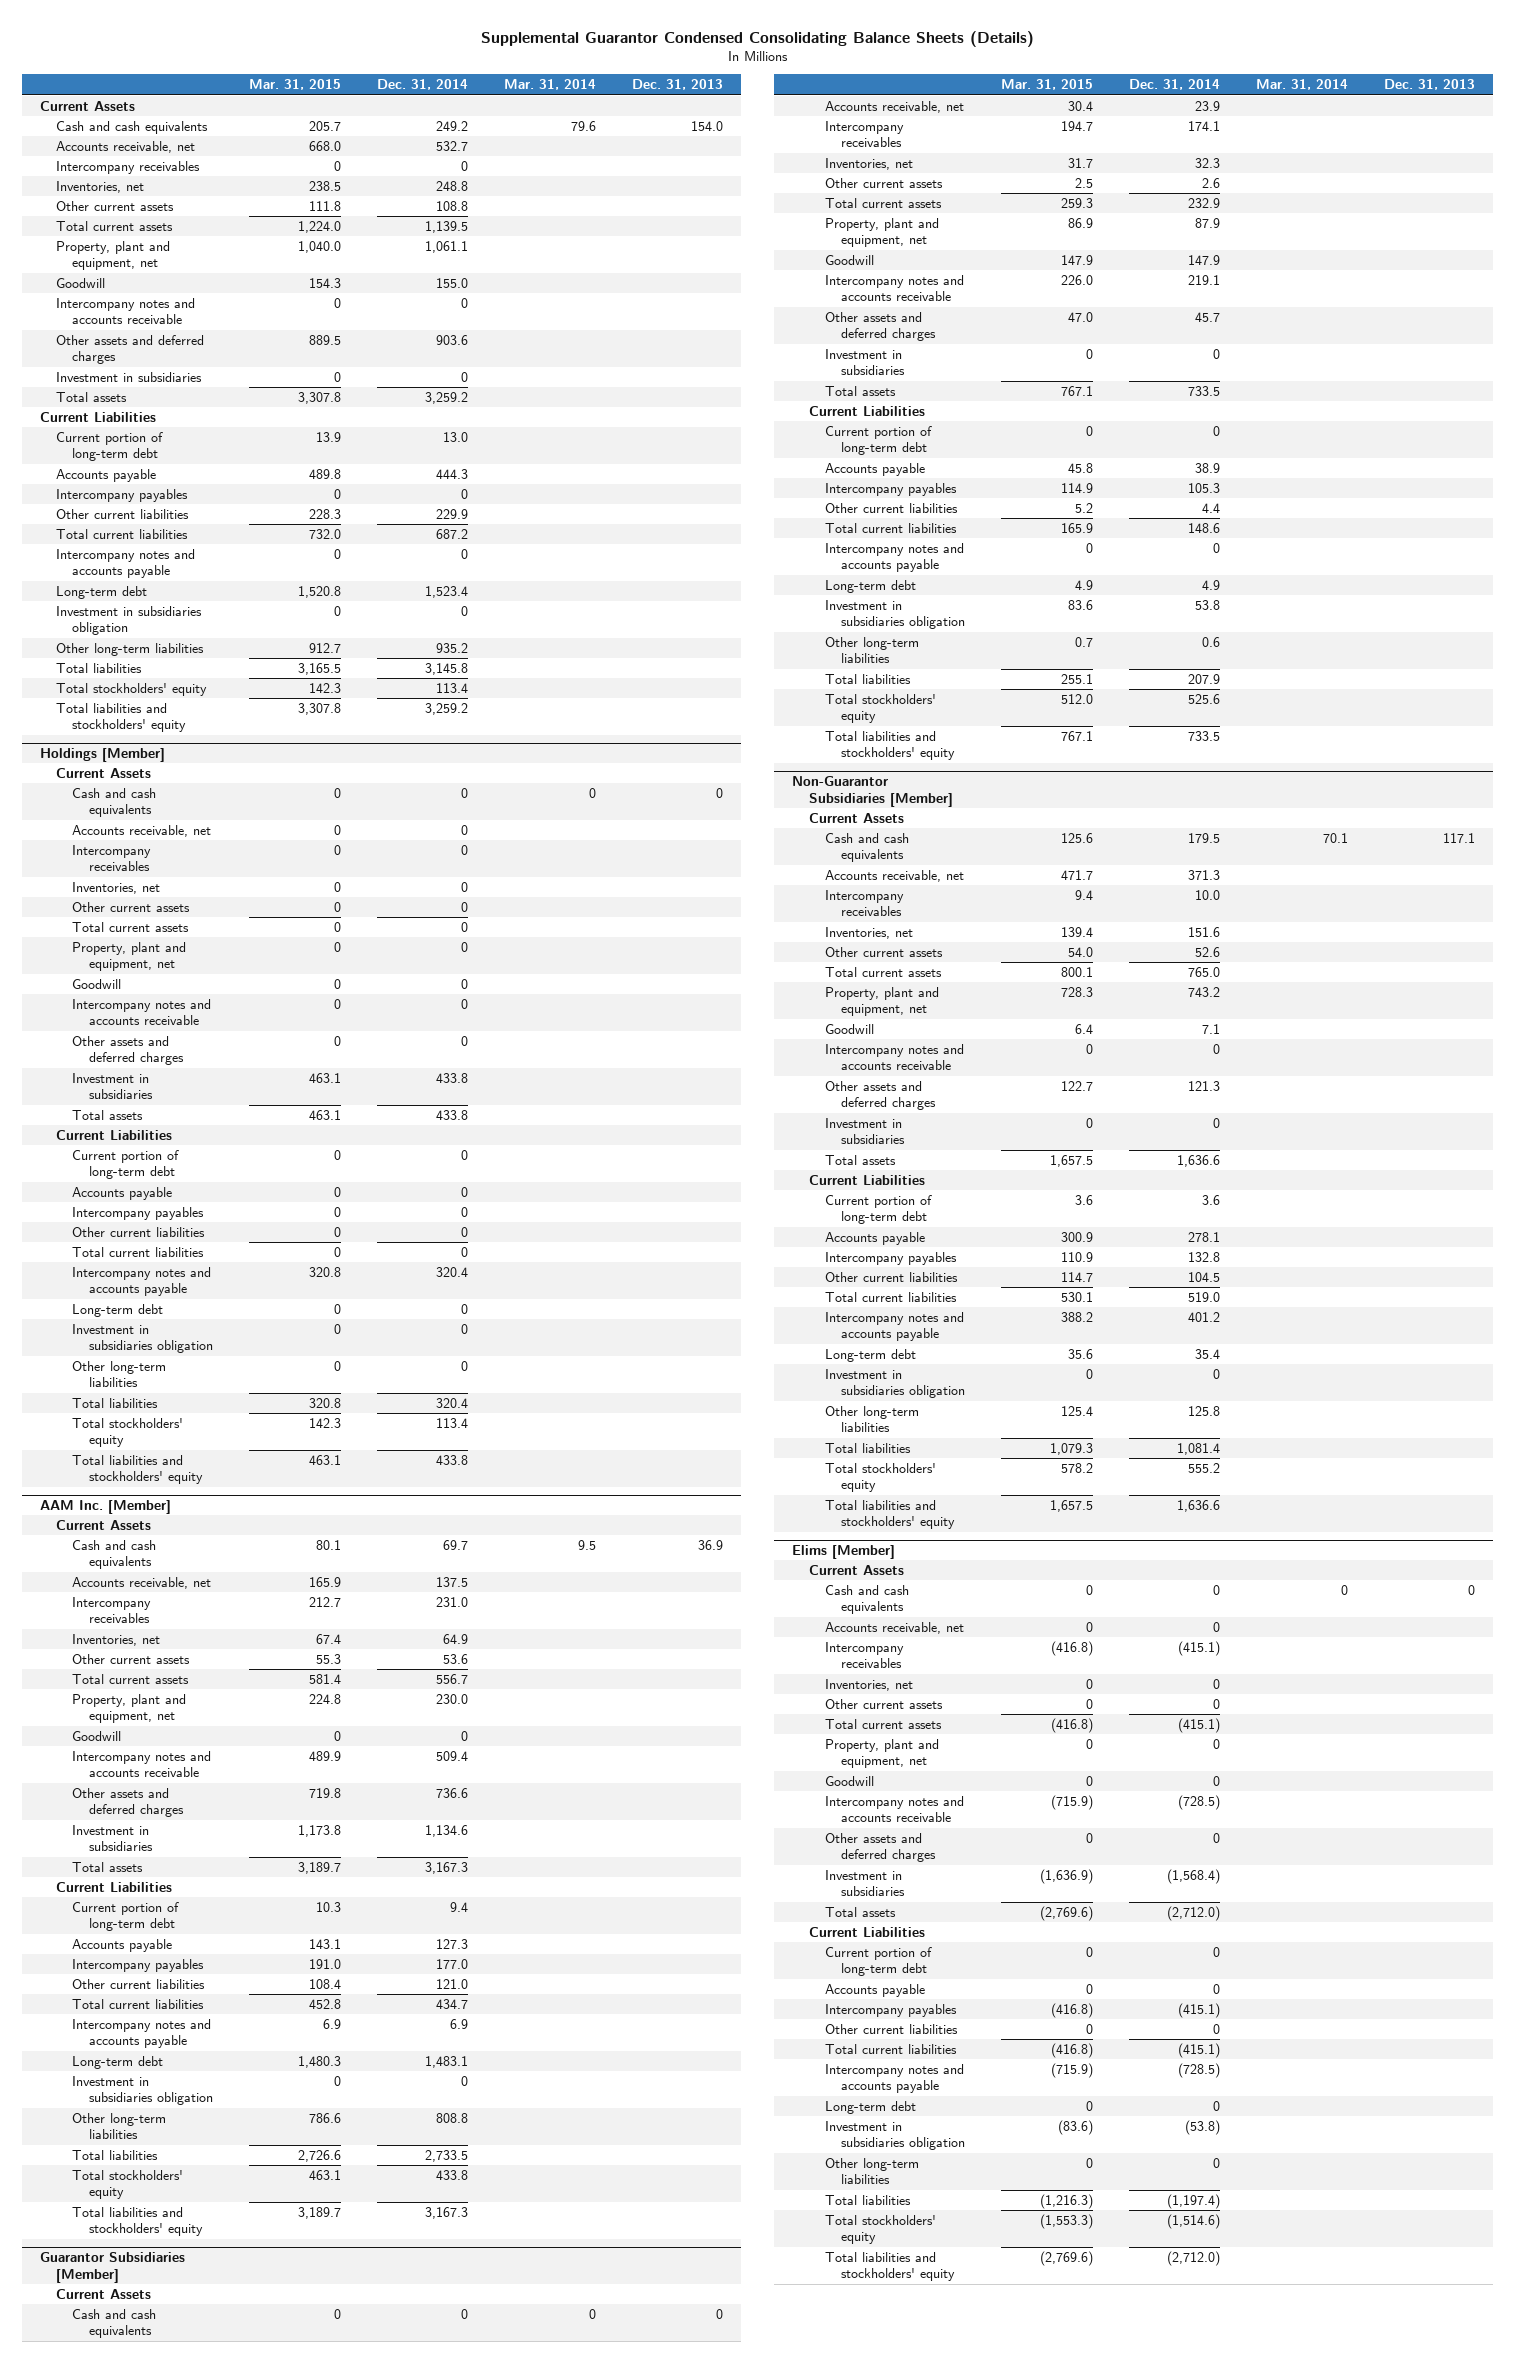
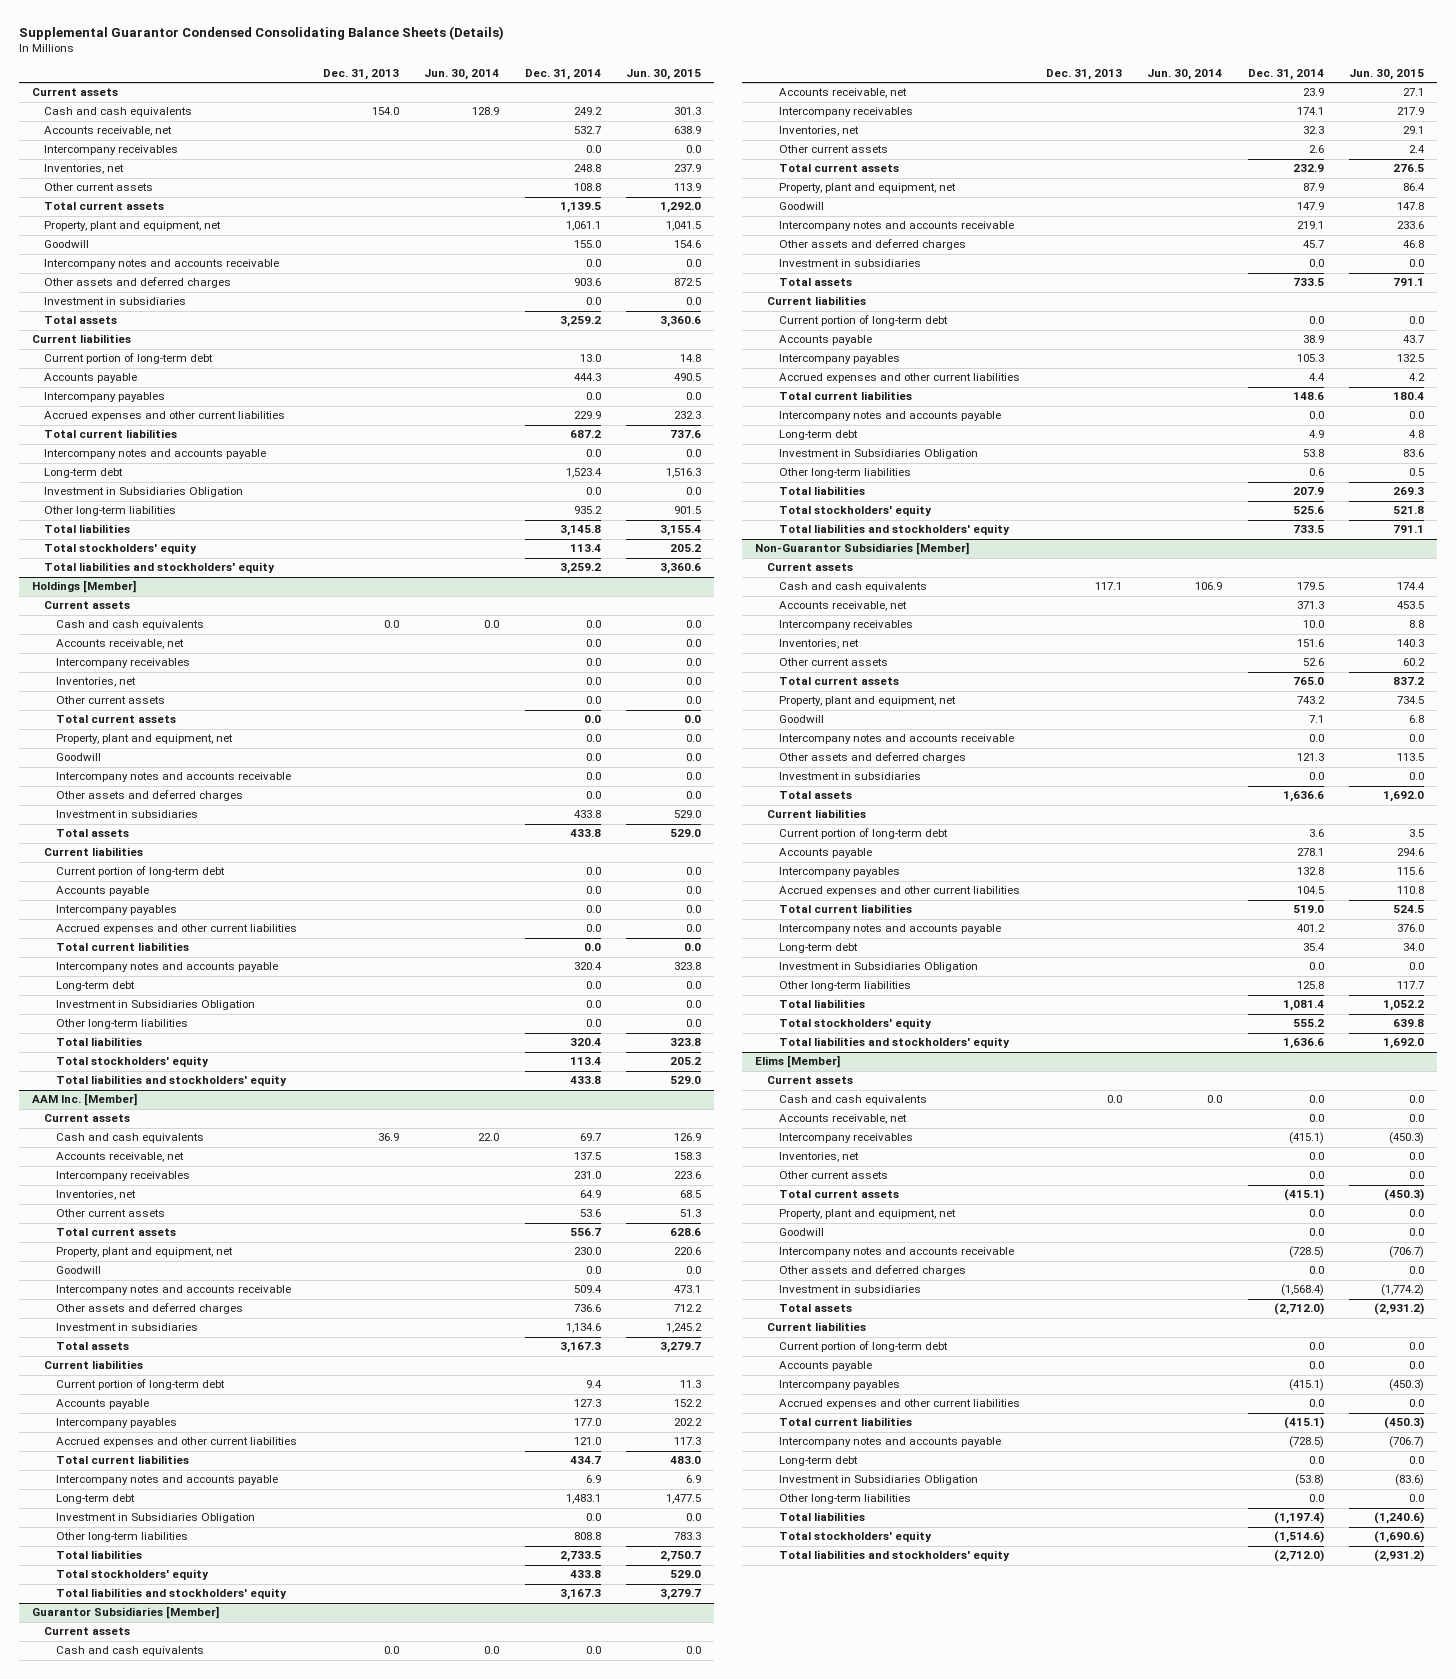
[248,79,341,91] Mar. 31, 2015 -> none
[503,79,596,91] Mar. 31, 2014 -> none
none -> [424,68,500,80] Jun. 30, 2014
none -> [626,68,702,80] Jun. 30, 2015
[39,100,135,111] Current Assets -> [32,88,119,97] Current assets
[460,160,468,171] 0 -> [585,145,601,154] 0.0
[460,297,468,308] 0 -> [585,259,601,268] 0.0
[460,371,468,382] 0 -> [585,297,601,306] 0.0
[39,411,156,422] Current Liabilities -> [32,334,132,344] Current liabilities
[460,488,468,499] 0 -> [585,392,601,401] 0.0
[56,508,190,519] Other current liabilities -> [44,411,286,422] Accrued expenses and other current liabilities
[460,548,468,559] 0 -> [585,449,601,458] 0.0
[56,605,203,636] Investment in subsidiaries obligation -> [44,487,244,498] Investment in Subsidiaries Obligation
[460,605,468,616] 0 -> [585,487,601,496] 0.0
[56,767,152,778] Current Assets -> [44,601,131,610] Current assets
[460,787,468,798] 0 -> [585,620,601,629] 0.0
[715,787,723,798] 0 -> [383,620,399,629] 0.0
[460,824,468,835] 0 -> [585,639,601,648] 0.0
[460,844,468,855] 0 -> [585,658,601,667] 0.0
[460,881,468,892] 0 -> [585,677,601,686] 0.0
[460,901,468,912] 0 -> [585,696,601,705] 0.0
[460,921,468,932] 0 -> [583,715,601,724] 0.0
[460,941,468,952] 0 -> [585,734,601,743] 0.0
[460,978,468,989] 0 -> [585,753,601,762] 0.0
[460,998,468,1009] 0 -> [585,772,601,781] 0.0
[460,1035,468,1046] 0 -> [585,791,601,800] 0.0
[56,1129,173,1140] Current Liabilities -> [44,847,144,857] Current liabilities
[460,1149,468,1160] 0 -> [585,867,601,876] 0.0
[460,1186,468,1197] 0 -> [585,886,601,895] 0.0
[460,1206,468,1217] 0 -> [585,905,601,914] 0.0
[72,1226,206,1237] Other current liabilities -> [56,924,298,935] Accrued expenses and other current liabilities
[460,1226,468,1237] 0 -> [585,924,601,933] 0.0
[460,1246,468,1257] 0 -> [583,943,601,952] 0.0
[460,1303,468,1314] 0 -> [585,981,601,990] 0.0
[72,1323,213,1354] Investment in subsidiaries obligation -> [56,1000,256,1011] Investment in Subsidiaries Obligation
[460,1323,468,1334] 0 -> [585,1000,601,1009] 0.0
[460,1360,468,1371] 0 -> [585,1019,601,1028] 0.0
[56,1519,152,1530] Current Assets -> [44,1114,131,1123] Current assets
[460,1730,468,1741] 0 -> [585,1266,601,1275] 0.0
[56,1881,173,1892] Current Liabilities -> [44,1360,144,1370] Current liabilities
[72,1978,206,1989] Other current liabilities -> [56,1437,298,1448] Accrued expenses and other current liabilities
[72,2075,213,2106] Investment in subsidiaries obligation -> [56,1513,256,1524] Investment in Subsidiaries Obligation
[460,2075,468,2086] 0 -> [585,1513,601,1522] 0.0
[56,2288,152,2299] Current Assets -> [44,1627,131,1636] Current assets
[460,2308,468,2319] 0 -> [585,1646,601,1655] 0.0
[715,2308,723,2319] 0 -> [383,1646,399,1655] 0.0
[1213,348,1221,359] 0 -> [1308,259,1324,268] 0.0
[808,405,925,416] Current Liabilities -> [766,296,866,306] Current liabilities
[1213,425,1221,436] 0 -> [1308,316,1324,325] 0.0
[825,502,959,513] Other current liabilities -> [779,373,1021,384] Accrued expenses and other current liabilities
[1213,542,1221,553] 0 -> [1308,411,1324,420] 0.0
[825,599,966,630] Investment in subsidiaries obligation -> [779,449,979,460] Investment in Subsidiaries Obligation
[808,812,904,823] Current Assets -> [766,563,853,572] Current assets
[1213,1043,1221,1054] 0 -> [1308,734,1324,743] 0.0
[1213,1117,1221,1128] 0 -> [1308,772,1324,781] 0.0
[808,1174,925,1185] Current Liabilities -> [766,809,866,819] Current liabilities
[825,1271,959,1282] Other current liabilities -> [779,886,1021,897] Accrued expenses and other current liabilities
[825,1368,966,1399] Investment in subsidiaries obligation -> [779,962,979,973] Investment in Subsidiaries Obligation
[1213,1368,1221,1379] 0 -> [1308,962,1324,971] 0.0
[808,1564,904,1575] Current Assets -> [766,1076,853,1085] Current assets
[1213,1584,1221,1595] 0 -> [1308,1095,1324,1104] 0.0
[1468,1584,1476,1595] 0 -> [1106,1095,1122,1104] 0.0
[1213,1621,1221,1632] 0 -> [1308,1114,1324,1123] 0.0
[1213,1678,1221,1689] 0 -> [1308,1152,1324,1161] 0.0
[1213,1698,1221,1709] 0 -> [1308,1171,1324,1180] 0.0
[1213,1738,1221,1749] 0 -> [1308,1209,1324,1218] 0.0
[1213,1775,1221,1786] 0 -> [1308,1228,1324,1237] 0.0
[1213,1832,1221,1843] 0 -> [1308,1266,1324,1275] 0.0
[808,1926,925,1937] Current Liabilities -> [766,1322,866,1332] Current liabilities
[1213,1946,1221,1957] 0 -> [1308,1342,1324,1351] 0.0
[1213,1983,1221,1994] 0 -> [1308,1361,1324,1370] 0.0
[825,2023,959,2034] Other current liabilities -> [779,1399,1021,1410] Accrued expenses and other current liabilities
[1213,2023,1221,2034] 0 -> [1308,1399,1324,1408] 0.0
[1213,2100,1221,2111] 0 -> [1308,1456,1324,1465] 0.0
[825,2120,966,2151] Investment in subsidiaries obligation -> [779,1475,979,1486] Investment in Subsidiaries Obligation
[1213,2157,1221,2168] 0 -> [1308,1494,1324,1503] 0.0

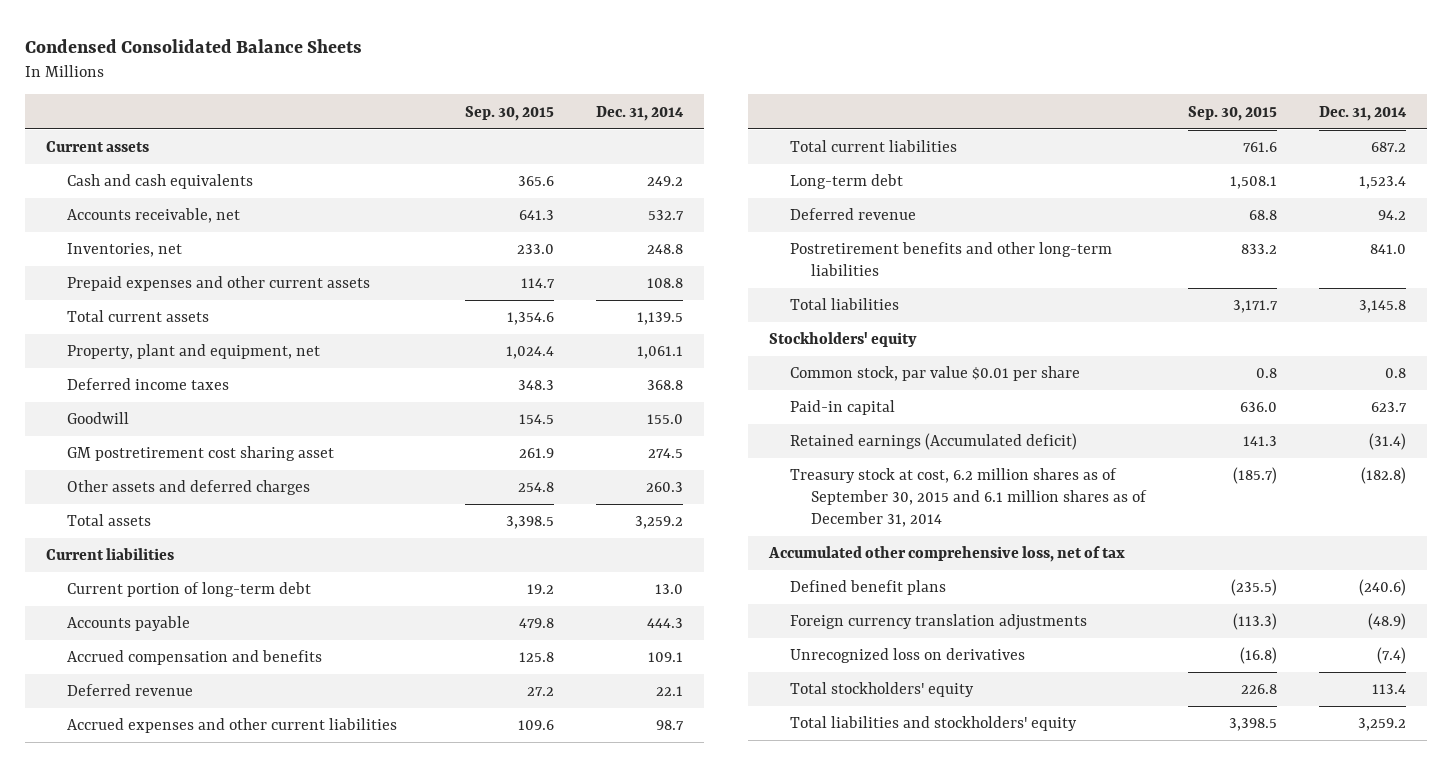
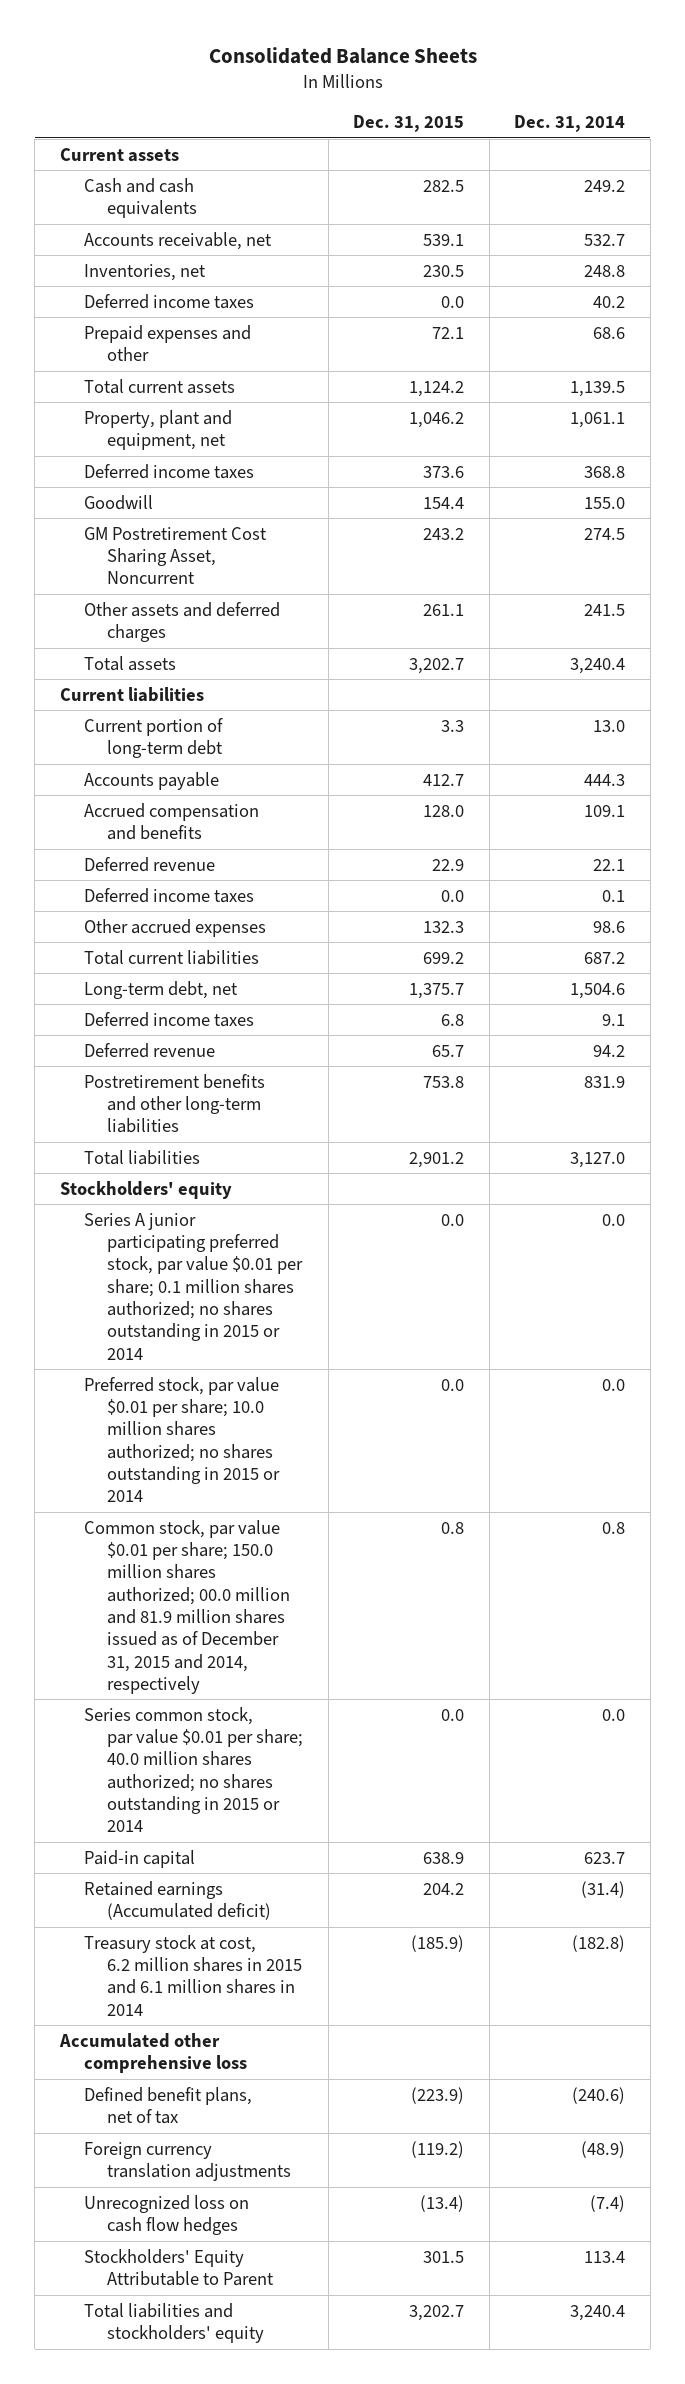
[25,38,363,53] Condensed Consolidated Balance Sheets -> [208,47,477,65] Consolidated Balance Sheets
[464,105,554,121] Sep. 30, 2015 -> none
none -> [353,115,465,133] Dec. 31, 2015
none -> [83,293,254,309] Deferred income taxes
[66,276,370,292] Prepaid expenses and other current assets -> [83,324,251,362] Prepaid expenses and other
[646,278,683,289] 108.8 -> [593,326,626,339] 68.6
[66,446,334,462] GM postretirement cost sharing asset -> [83,526,267,585] GM Postretirement Cost Sharing Asset, Noncurrent
[645,482,683,493] 260.3 -> [584,603,626,616] 241.5
[634,516,683,530] 3,259.2 -> [570,657,626,674] 3,240.4
none -> [83,887,254,903] Deferred income taxes
[66,718,397,734] Accrued expenses and other current liabilities -> [83,918,266,937] Other accrued expenses
[655,720,684,731] 98.7 -> [593,920,626,933] 98.6
[789,174,903,190] Long-term debt -> [83,980,238,999] Long-term debt, net
[1358,176,1406,190] 1,523.4 -> [570,982,626,999] 1,504.6
none -> [83,1011,254,1027] Deferred income taxes
[1369,244,1406,255] 841.0 -> [584,1075,626,1088] 831.9
[1358,300,1406,314] 3,145.8 -> [570,1151,626,1168] 3,127.0
none -> [83,1212,304,1360] Series A junior participating preferred stock, par value $0.01 per share; 0.1 million shares authorized; no shares outstanding in 2015 or 2014
none -> [83,1376,281,1503] Preferred stock, par value $0.01 per share; 10.0 million shares authorized; no shares outstanding in 2015 or 2014
[789,366,1080,382] Common stock, par value $0.01 per share -> [83,1519,291,1694] Common stock, par value $0.01 per share; 150.0 million shares authorized; 00.0 million and 81.9 million shares issued as of December 31, 2015 and 2014, respectively
none -> [83,1706,304,1833] Series common stock, par value $0.01 per share; 40.0 million shares authorized; no shares outstanding in 2015 or 2014
[789,468,1147,528] Treasury stock at cost, 6.2 million shares as of September 30, 2015 and 6.1 million shares as of December 31, 2014 -> [83,1934,303,2016] Treasury stock at cost, 6.2 million shares in 2015 and 6.1 million shares in 2014
[768,546,1126,563] Accumulated other comprehensive loss, net of tax -> [58,2032,247,2074] Accumulated other comprehensive loss
[789,580,946,596] Defined benefit plans -> [83,2086,252,2125] Defined benefit plans, net of tax
[789,648,1025,664] Unrecognized loss on derivatives -> [83,2194,249,2236] Unrecognized loss on cash flow hedges
[789,682,974,698] Total stockholders' equity -> [83,2248,275,2287] Stockholders' Equity Attributable to Parent
[1357,718,1406,732] 3,259.2 -> [570,2304,626,2321] 3,240.4

